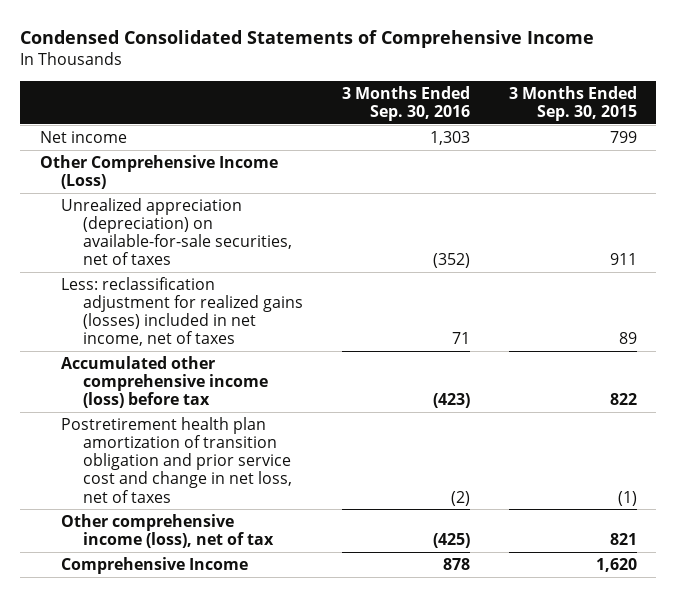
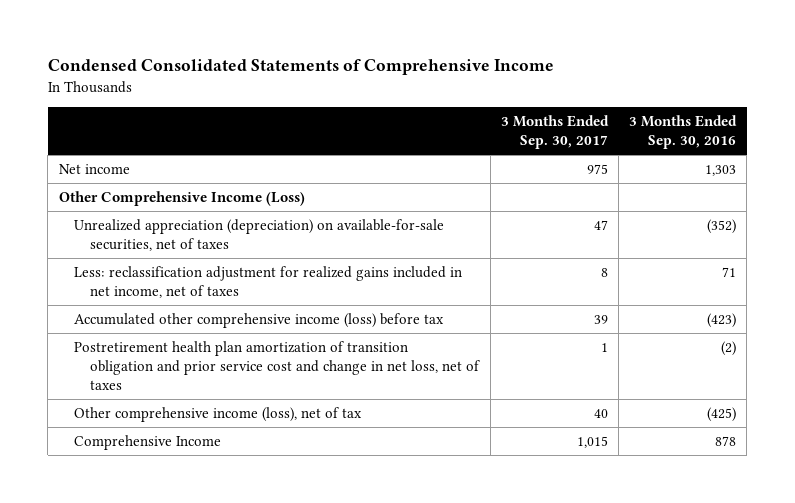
[508,85,637,121] 3 Months Ended Sep. 30, 2015 -> none
none -> [500,114,609,149] 3 Months Ended Sep. 30, 2017
[61,276,303,347] Less: reclassification adjustment for realized gains (losses) included in net income, net of taxes -> [74,265,463,299] Less: reclassification adjustment for realized gains included in net income, net of taxes

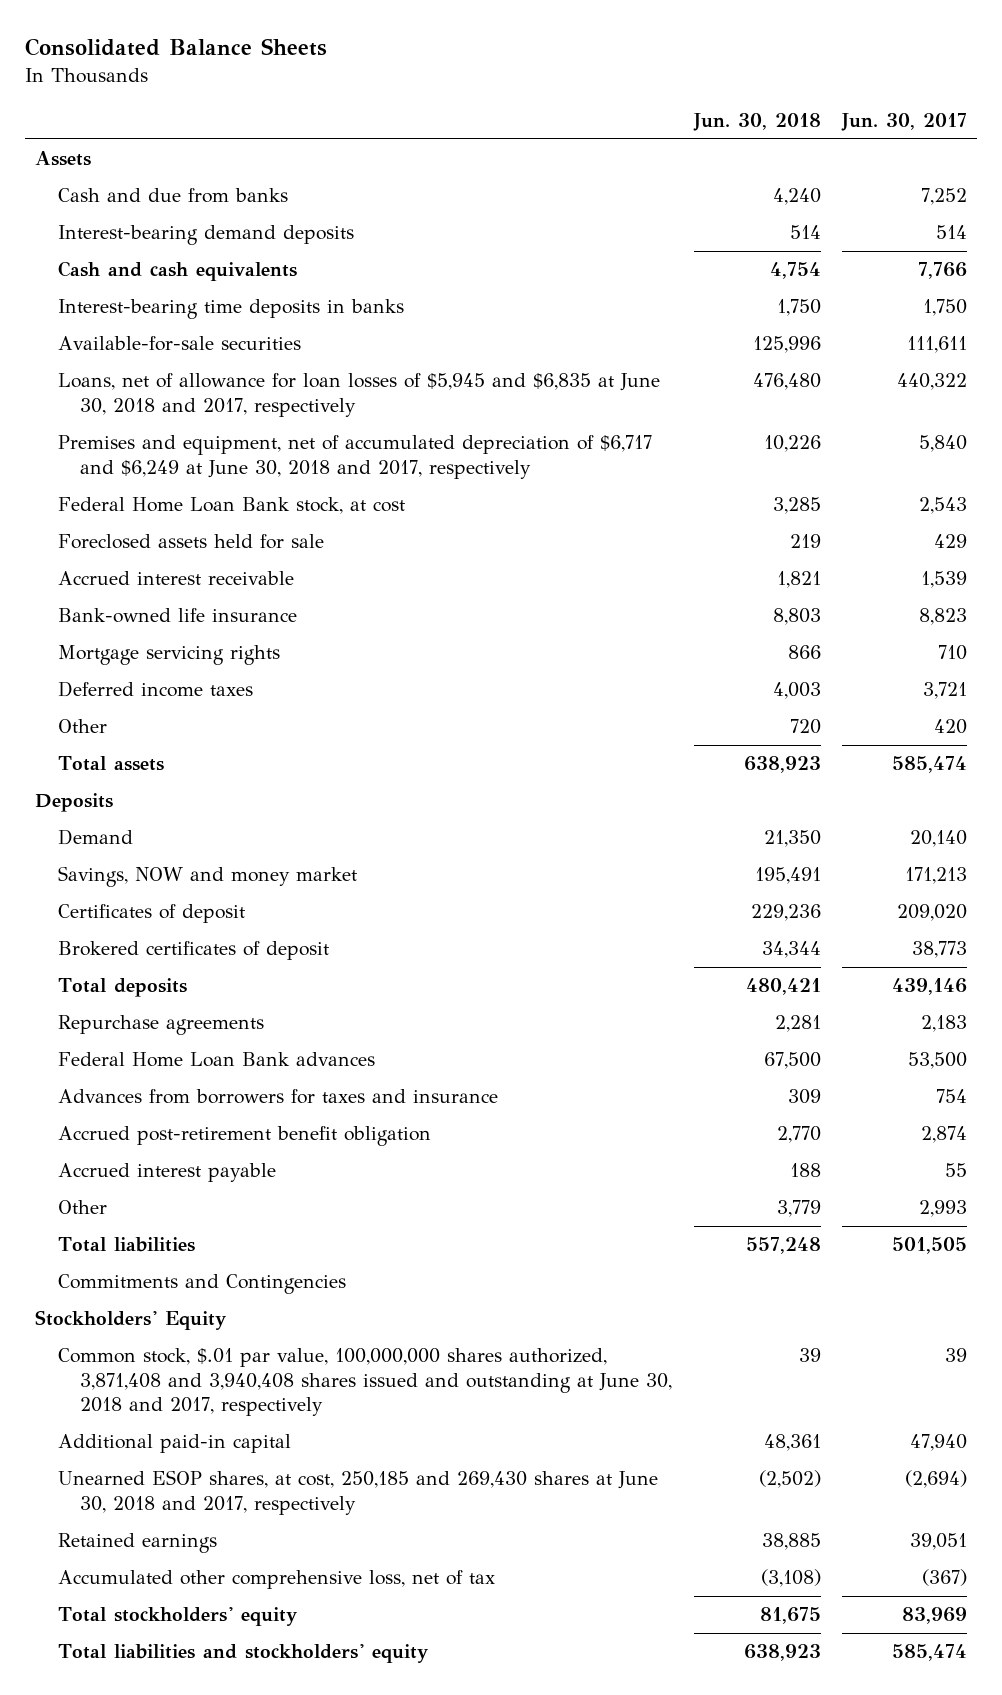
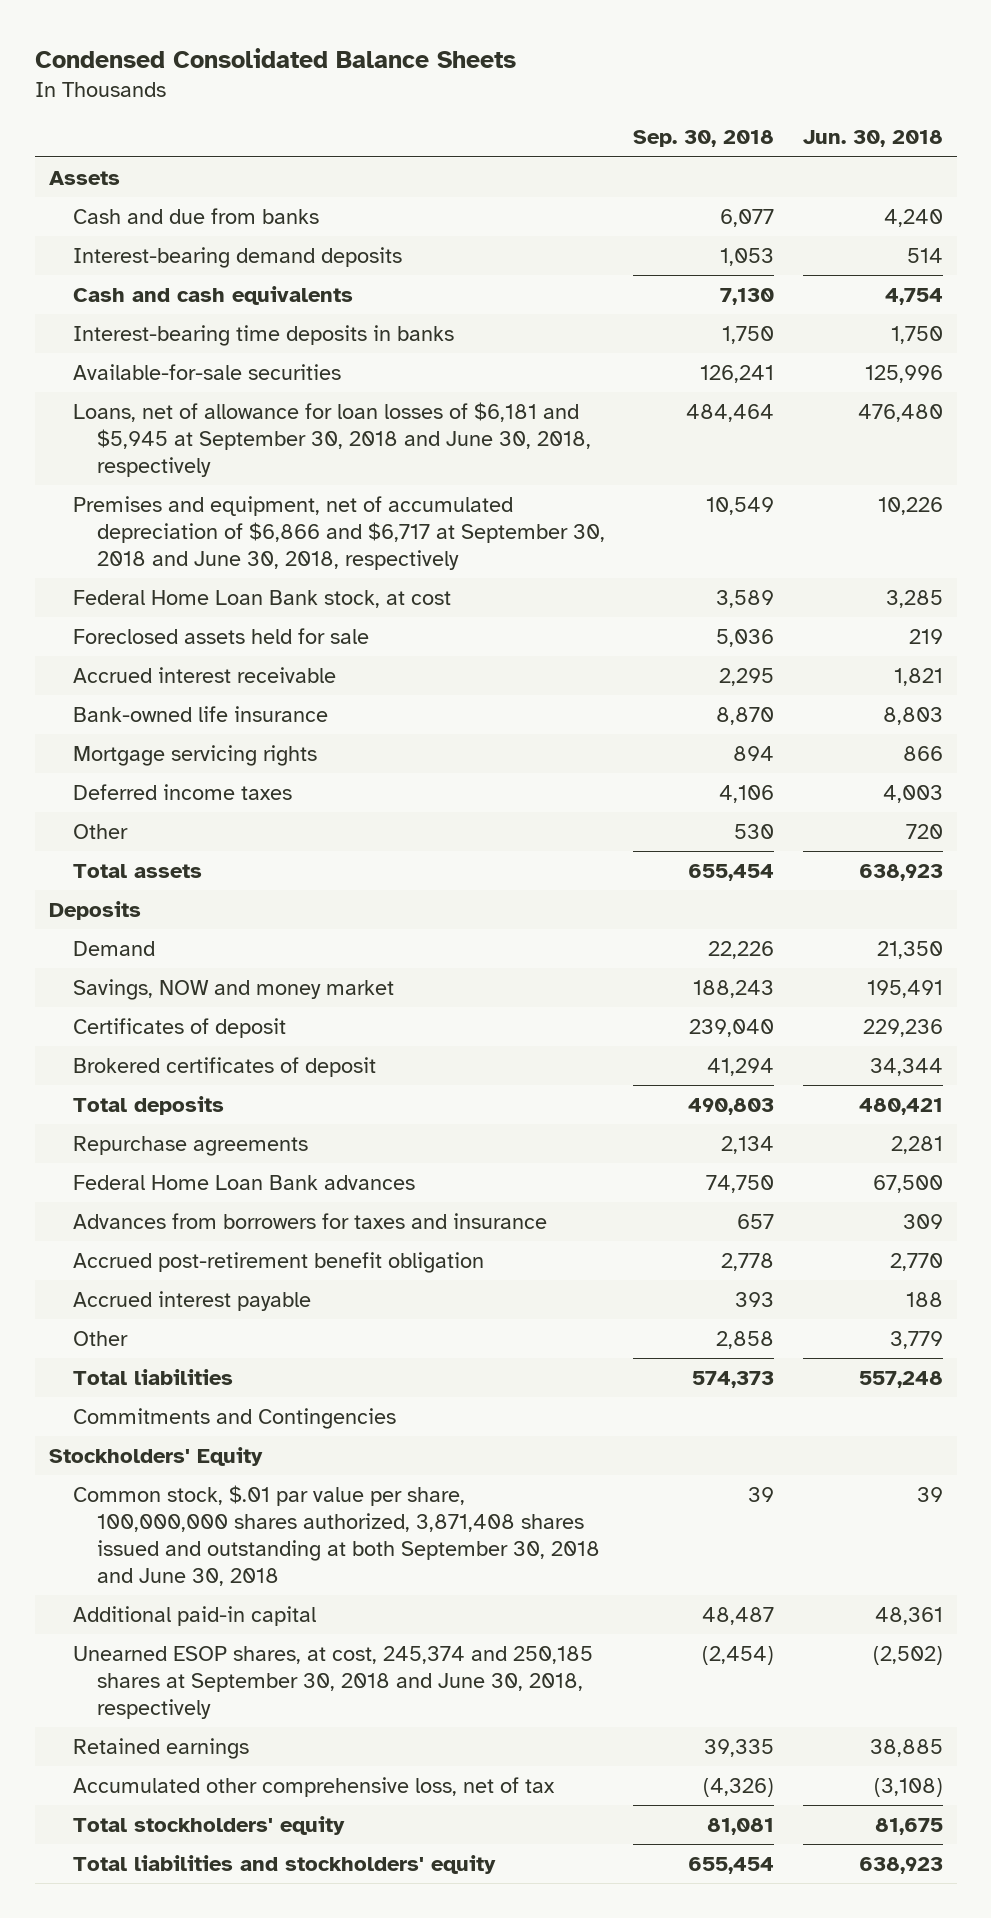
[24,38,327,57] Consolidated Balance Sheets -> [34,47,516,68] Condensed Consolidated Balance Sheets
[840,112,967,131] Jun. 30, 2017 -> none
none -> [633,130,775,148] Sep. 30, 2018
[57,373,660,417] Loans, net of allowance for loan losses of $5,945 and $6,835 at June 30, 2018 and 2017, respectively -> [72,401,592,477] Loans, net of allowance for loan losses of $6,181 and $5,945 at September 30, 2018 and June 30, 2018, respectively
[57,435,652,479] Premises and equipment, net of accumulated depreciation of $6,717 and $6,249 at June 30, 2018 and 2017, respectively -> [72,495,606,570] Premises and equipment, net of accumulated depreciation of $6,866 and $6,717 at September 30, 2018 and June 30, 2018, respectively
[57,1348,673,1417] Common stock, $.01 par value, 100,000,000 shares authorized, 3,871,408 and 3,940,408 shares issued and outstanding at June 30, 2018 and 2017, respectively -> [72,1484,601,1587] Common stock, $.01 par value per share, 100,000,000 shares authorized, 3,871,408 shares issued and outstanding at both September 30, 2018 and June 30, 2018
[57,1470,658,1515] Unearned ESOP shares, at cost, 250,185 and 269,430 shares at June 30, 2018 and 2017, respectively -> [72,1645,593,1719] Unearned ESOP shares, at cost, 245,374 and 250,185 shares at September 30, 2018 and June 30, 2018, respectively

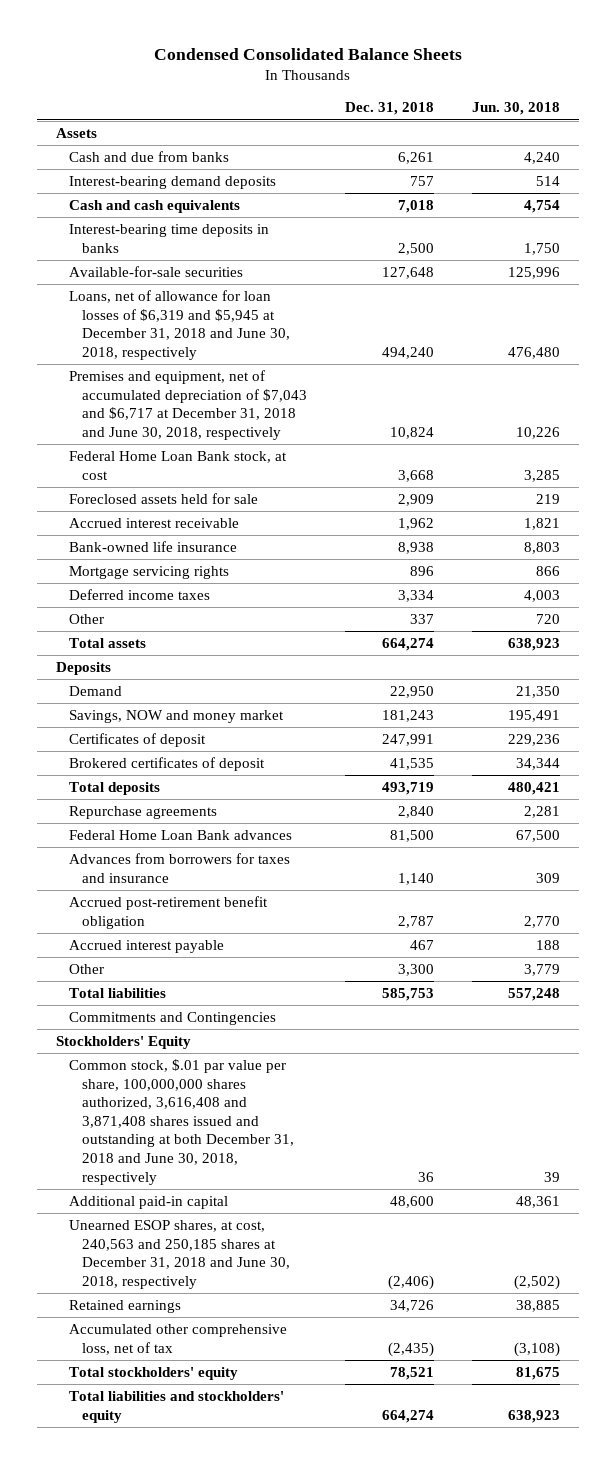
[633,130,775,148] Sep. 30, 2018 -> none
none -> [344,102,434,116] Dec. 31, 2018
[72,401,592,477] Loans, net of allowance for loan losses of $6,181 and $5,945 at September 30, 2018 and June 30, 2018, respectively -> [68,289,290,360] Loans, net of allowance for loan losses of $6,319 and $5,945 at December 31, 2018 and June 30, 2018, respectively
[72,495,606,570] Premises and equipment, net of accumulated depreciation of $6,866 and $6,717 at September 30, 2018 and June 30, 2018, respectively -> [68,369,307,440] Premises and equipment, net of accumulated depreciation of $7,043 and $6,717 at December 31, 2018 and June 30, 2018, respectively
[72,1484,601,1587] Common stock, $.01 par value per share, 100,000,000 shares authorized, 3,871,408 shares issued and outstanding at both September 30, 2018 and June 30, 2018 -> [68,1058,294,1185] Common stock, $.01 par value per share, 100,000,000 shares authorized, 3,616,408 and 3,871,408 shares issued and outstanding at both December 31, 2018 and June 30, 2018, respectively
[72,1645,593,1719] Unearned ESOP shares, at cost, 245,374 and 250,185 shares at September 30, 2018 and June 30, 2018, respectively -> [68,1219,290,1289] Unearned ESOP shares, at cost, 240,563 and 250,185 shares at December 31, 2018 and June 30, 2018, respectively

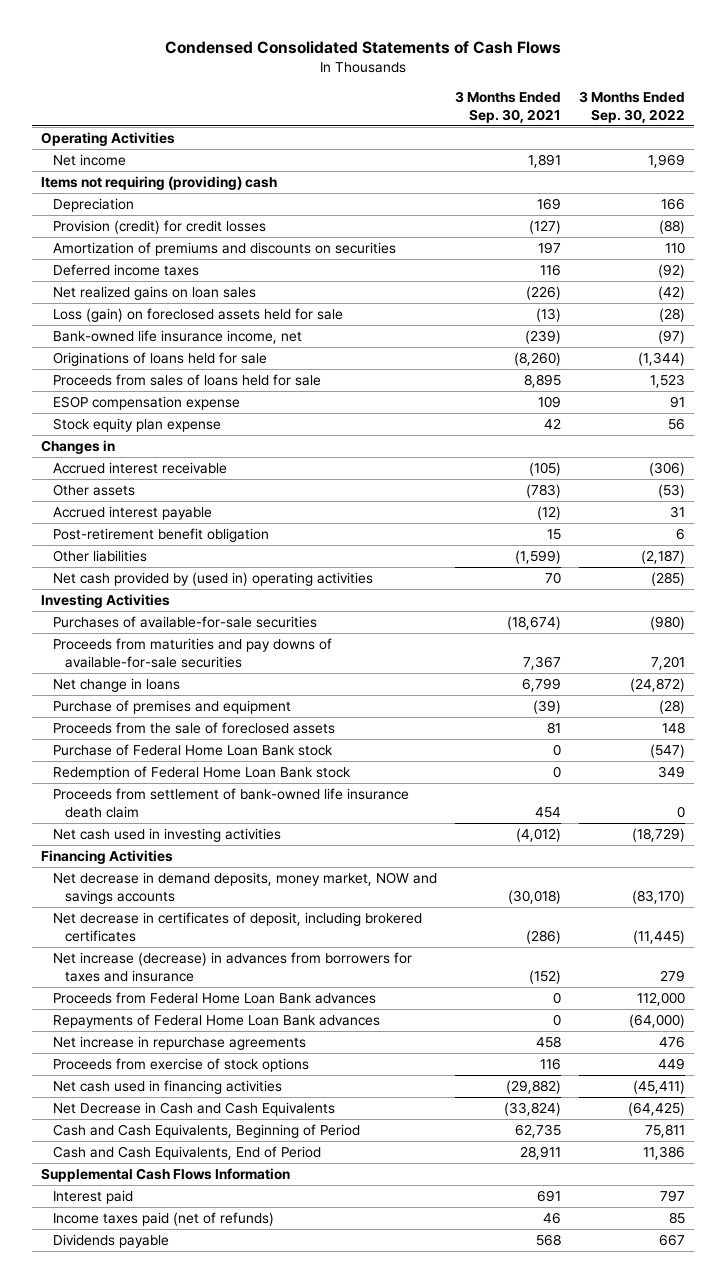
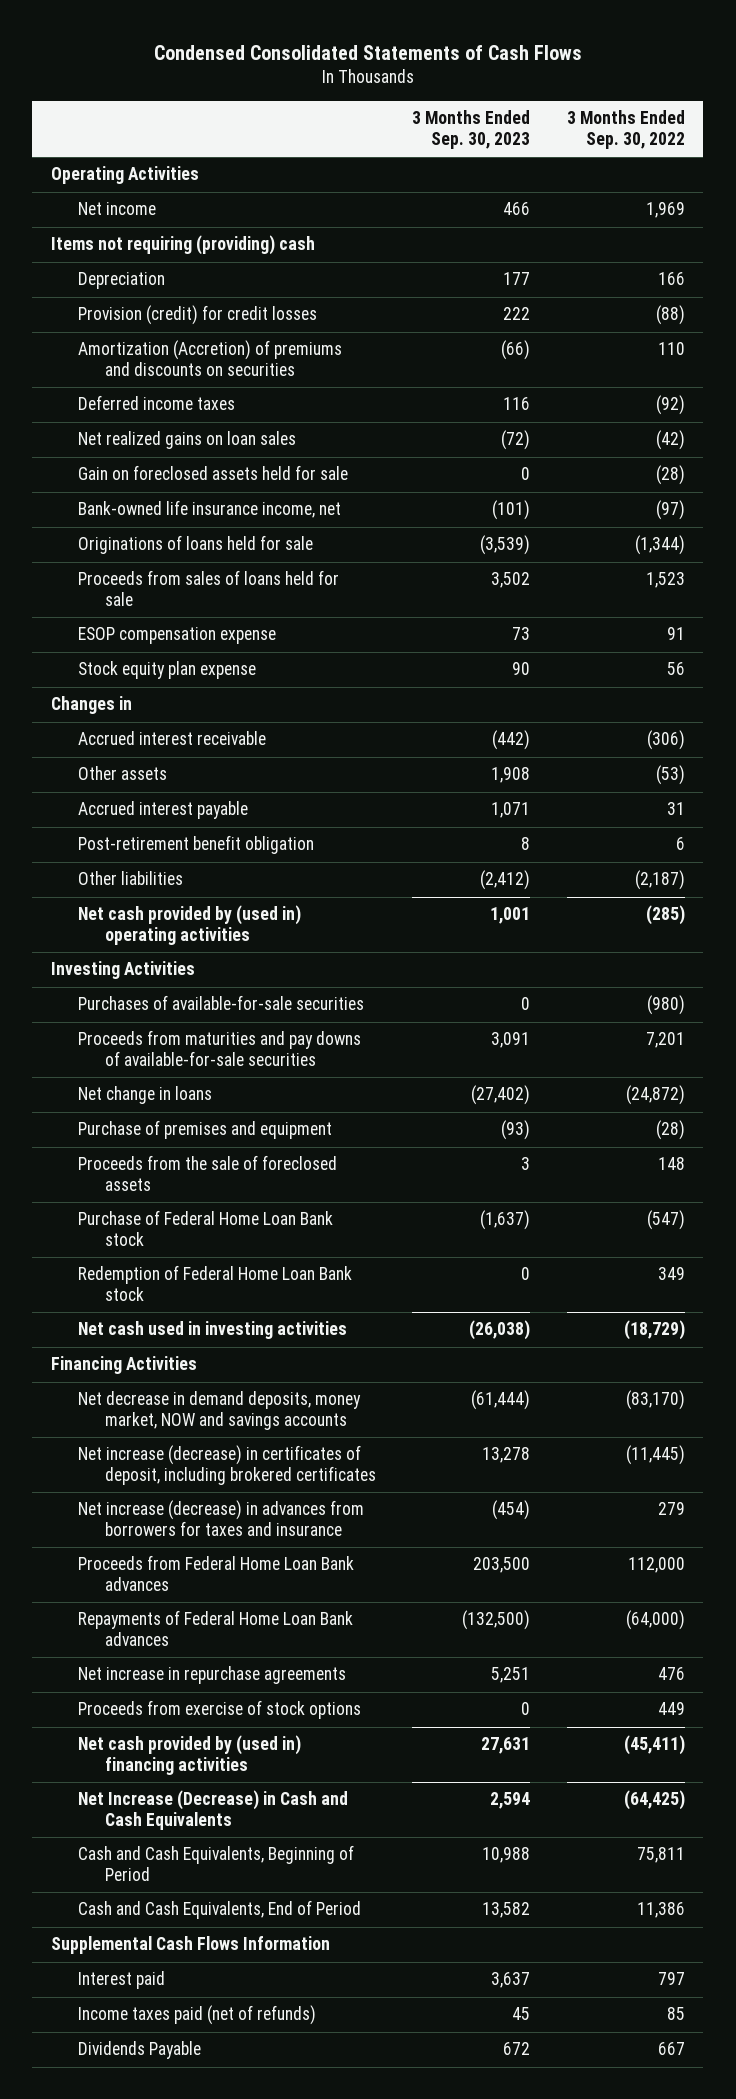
[455,90,562,123] 3 Months Ended Sep. 30, 2021 -> none
none -> [412,110,531,150] 3 Months Ended Sep. 30, 2023
[53,241,397,256] Amortization of premiums and discounts on securities -> [77,340,342,377] Amortization (Accretion) of premiums and discounts on securities
[53,307,344,322] Loss (gain) on foreclosed assets held for sale -> [77,465,348,481] Gain on foreclosed assets held for sale
[53,787,410,818] Proceeds from settlement of bank-owned life insurance death claim -> none
[53,911,423,942] Net decrease in certificates of deposit, including brokered certificates -> [77,1445,376,1486] Net increase (decrease) in certificates of deposit, including brokered certificates
[53,1079,283,1094] Net cash used in financing activities -> [77,1735,301,1776] Net cash provided by (used in) financing activities
[53,1101,336,1116] Net Decrease in Cash and Cash Equivalents -> [77,1790,348,1831] Net Increase (Decrease) in Cash and Cash Equivalents
[53,1233,170,1248] Dividends payable -> [77,2041,201,2060] Dividends Payable

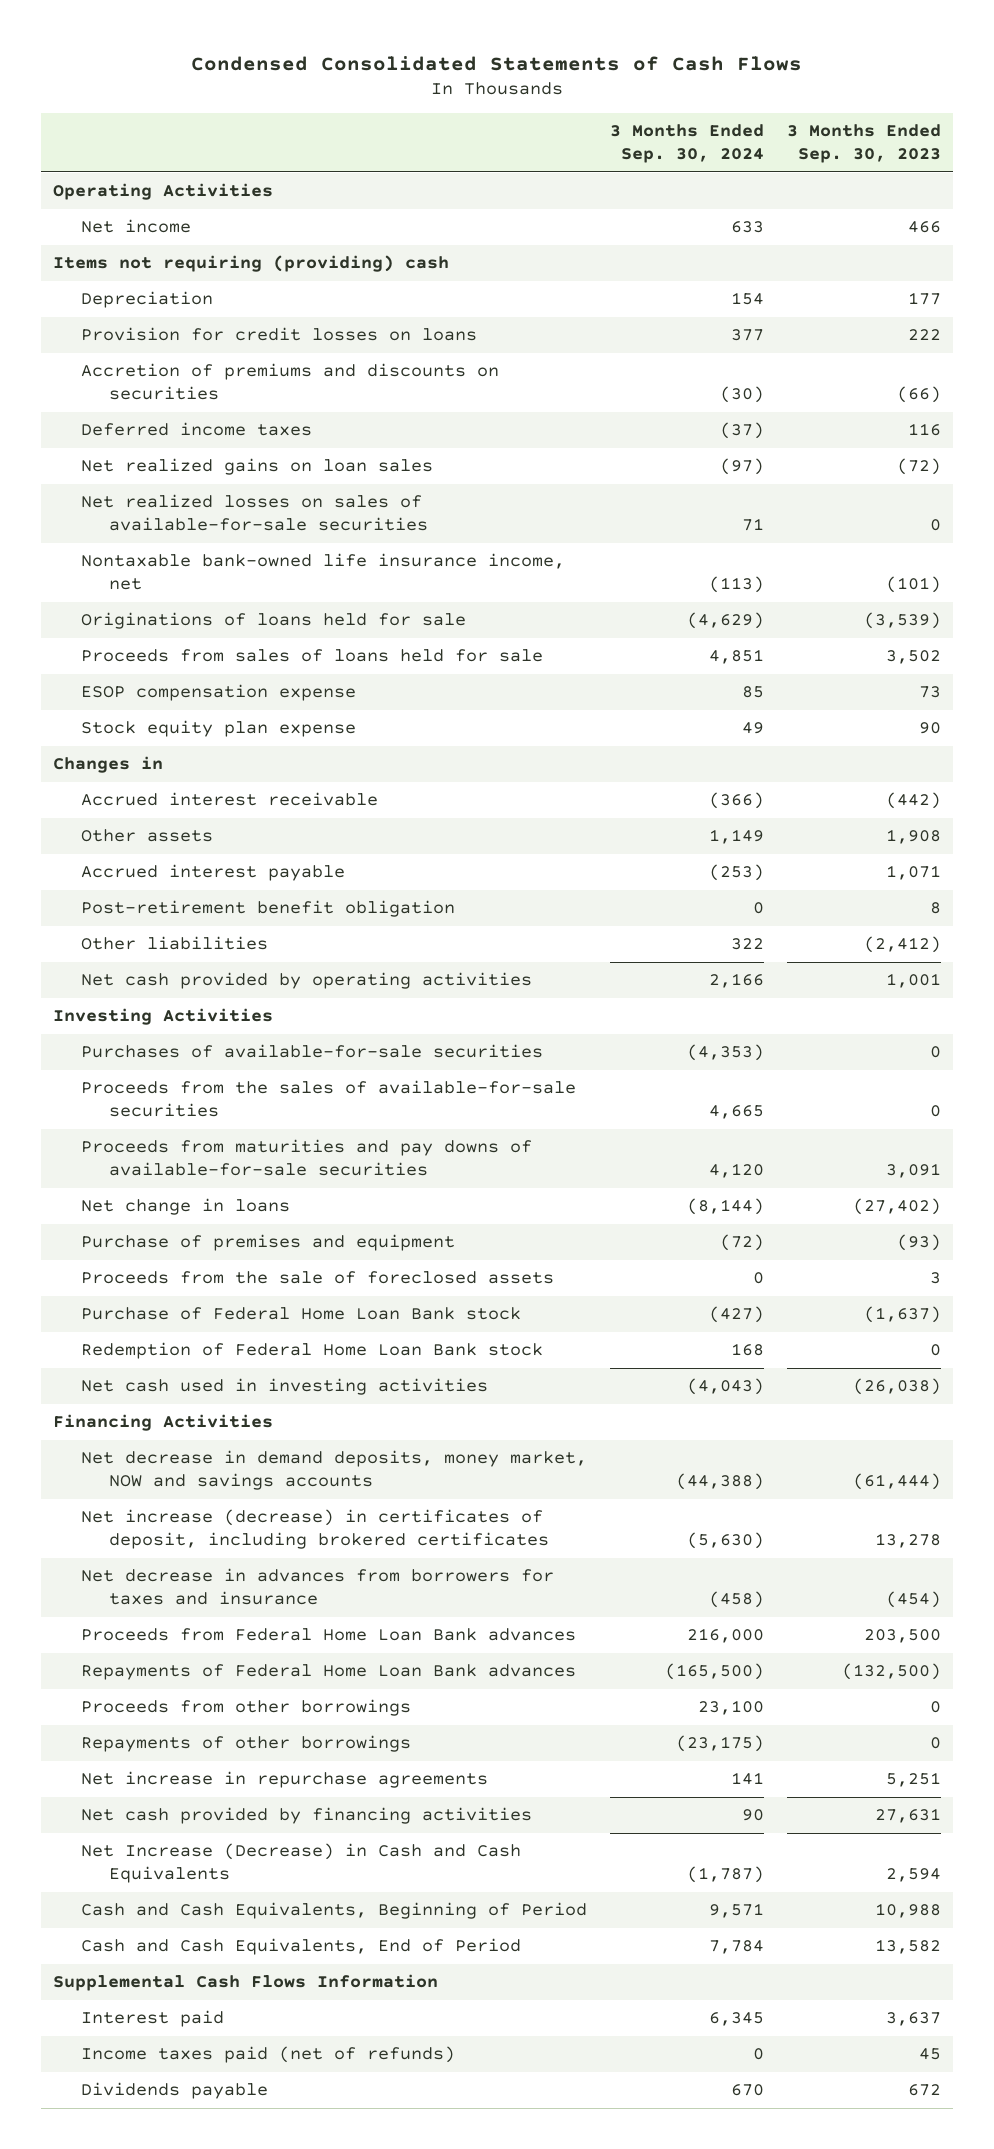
[566,110,685,150] 3 Months Ended Sep. 30, 2022 -> none
none -> [609,124,764,164] 3 Months Ended Sep. 30, 2024
[77,305,317,326] Provision (credit) for credit losses -> [80,327,477,342] Provision for credit losses on loans
[77,340,342,377] Amortization (Accretion) of premiums and discounts on securities -> [80,363,499,401] Accretion of premiums and discounts on securities
[77,465,348,481] Gain on foreclosed assets held for sale -> none
none -> [80,494,428,532] Net realized losses on sales of available-for-sale securities
[77,500,341,519] Bank-owned life insurance income, net -> [80,553,565,591] Nontaxable bank-owned life insurance income, net
[77,905,301,946] Net cash provided by (used in) operating activities -> [80,972,532,990] Net cash provided by operating activities
none -> [80,1080,576,1118] Proceeds from the sales of available-for-sale securities
[77,1500,364,1537] Net increase (decrease) in advances from borrowers for taxes and insurance -> [80,1568,554,1606] Net decrease in advances from borrowers for taxes and insurance
none -> [80,1699,411,1717] Proceeds from other borrowings
none -> [80,1735,411,1753] Repayments of other borrowings
[77,1700,361,1720] Proceeds from exercise of stock options -> none
[77,1735,301,1776] Net cash provided by (used in) financing activities -> [80,1807,532,1825] Net cash provided by financing activities
[77,2041,201,2060] Dividends Payable -> [80,2082,268,2100] Dividends payable

